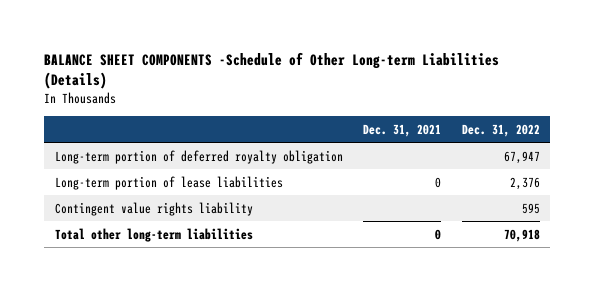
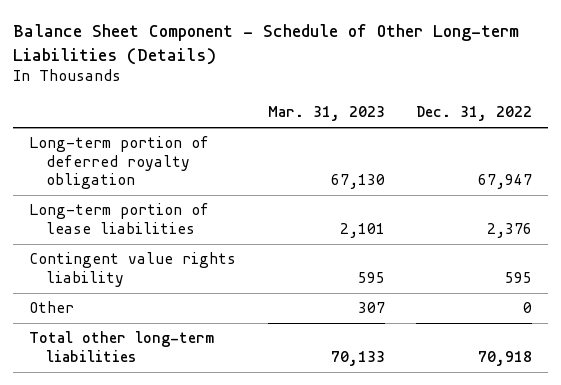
[44,51,500,90] BALANCE SHEET COMPONENTS -Schedule of Other Long-term Liabilities (Details) -> [12,23,519,65] Balance Sheet Component - Schedule of Other Long-term Liabilities (Details)
[363,123,442,137] Dec. 31, 2021 -> none
none -> [267,106,385,122] Mar. 31, 2023
none -> [28,301,74,314] Other

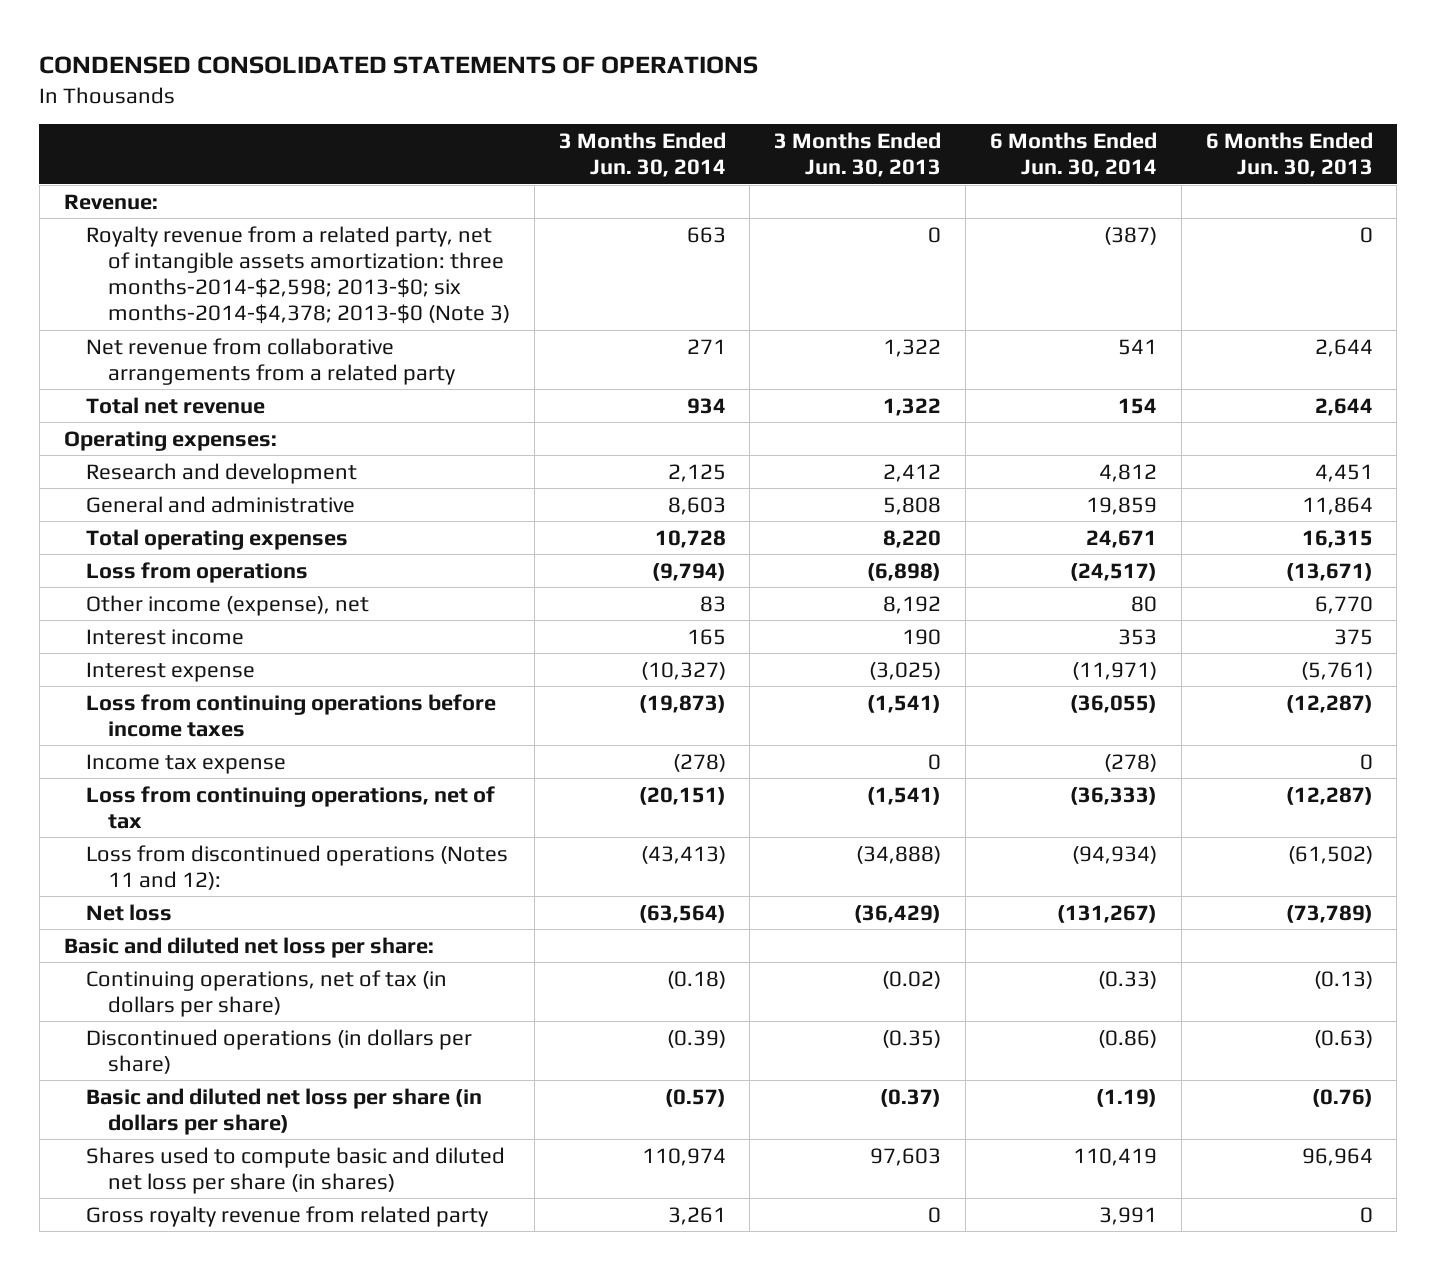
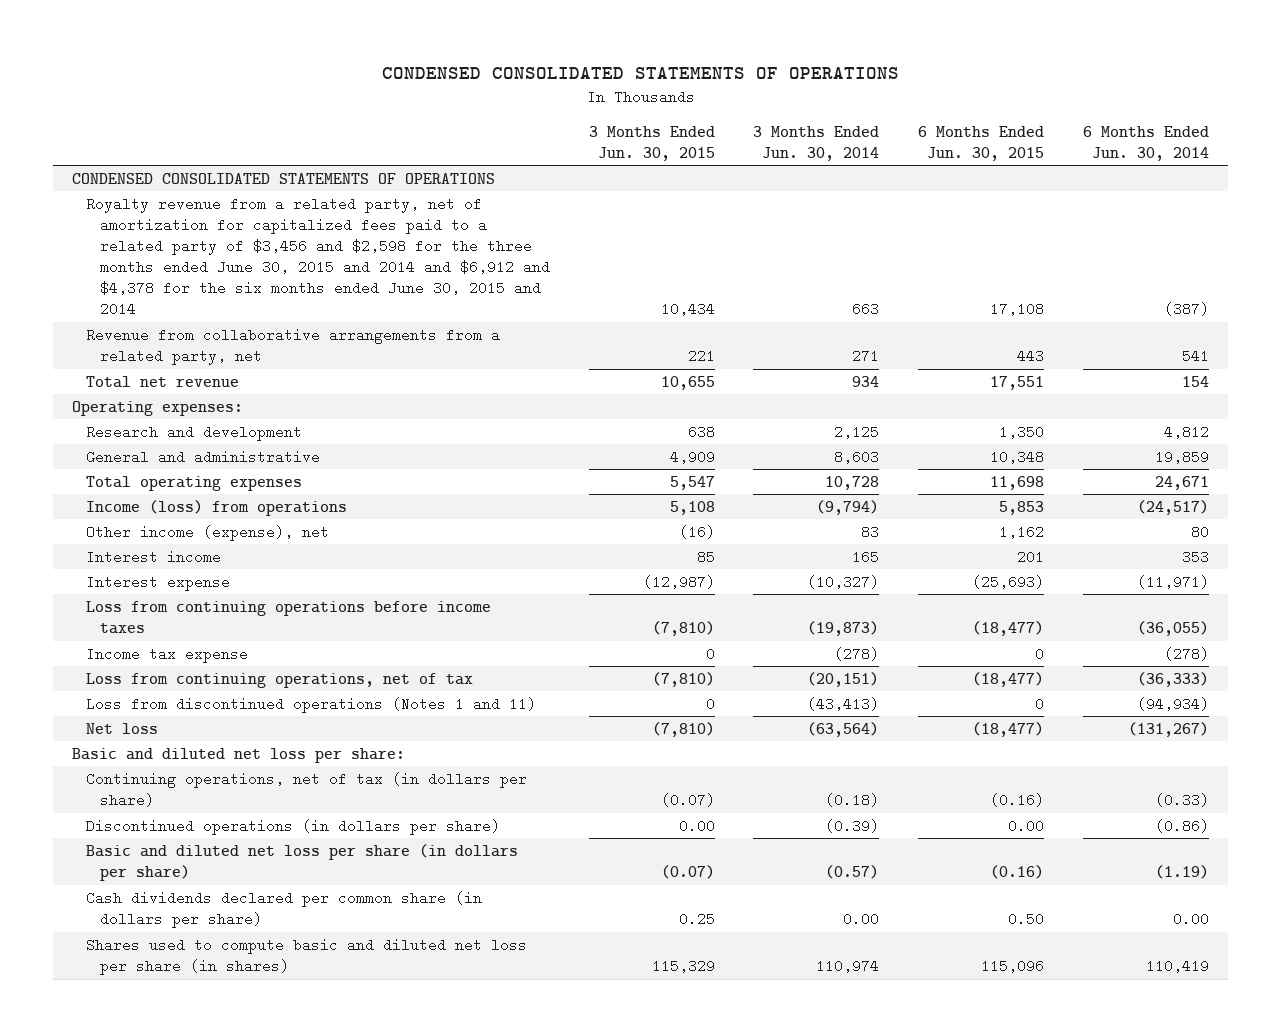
[774,132,942,178] 3 Months Ended Jun. 30, 2013 -> none
[1205,132,1373,178] 6 Months Ended Jun. 30, 2013 -> none
none -> [588,125,715,161] 3 Months Ended Jun. 30, 2015
none -> [918,125,1045,161] 6 Months Ended Jun. 30, 2015
[63,193,158,210] Revenue: -> none
none -> [72,172,496,184] CONDENSED CONSOLIDATED STATEMENTS OF OPERATIONS
[85,225,510,325] Royalty revenue from a related party, net of intangible assets amortization: three months-2014-$2,598; 2013-$0; six months-2014-$4,378; 2013-$0 (Note 3) -> [85,196,550,317] Royalty revenue from a related party, net of amortization for capitalized fees paid to a related party of $3,456 and $2,598 for the three months ended June 30, 2015 and 2014 and $6,912 and $4,378 for the six months ended June 30, 2015 and 2014
[85,337,455,385] Net revenue from collaborative arrangements from a related party -> [85,327,500,365] Revenue from collaborative arrangements from a related party, net
[85,561,308,583] Loss from operations -> [85,499,347,516] Income (loss) from operations
[85,844,508,890] Loss from discontinued operations (Notes 11 and 12): -> [85,696,536,713] Loss from discontinued operations (Notes 1 and 11)
none -> [85,890,482,928] Cash dividends declared per common share (in dollars per share)
[85,1205,488,1227] Gross royalty revenue from related party -> none

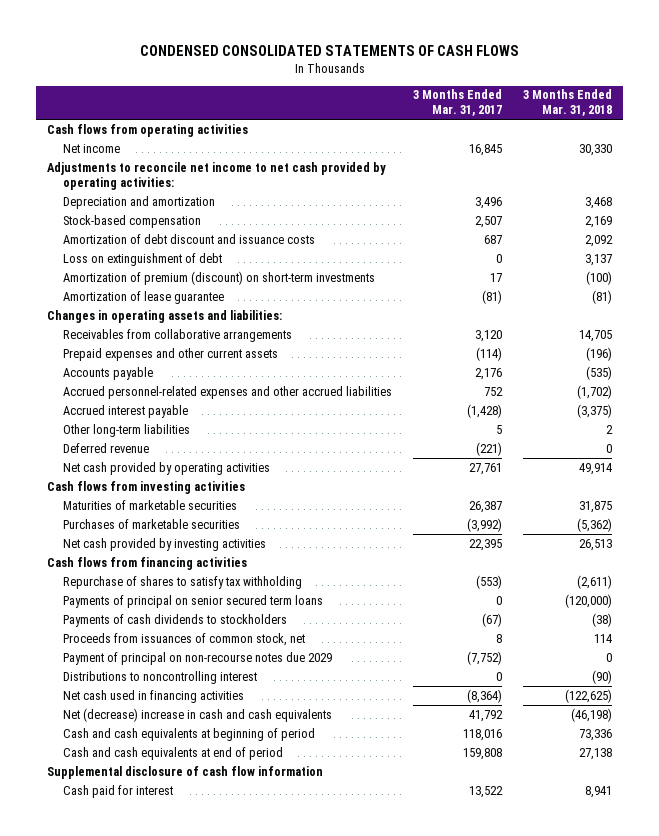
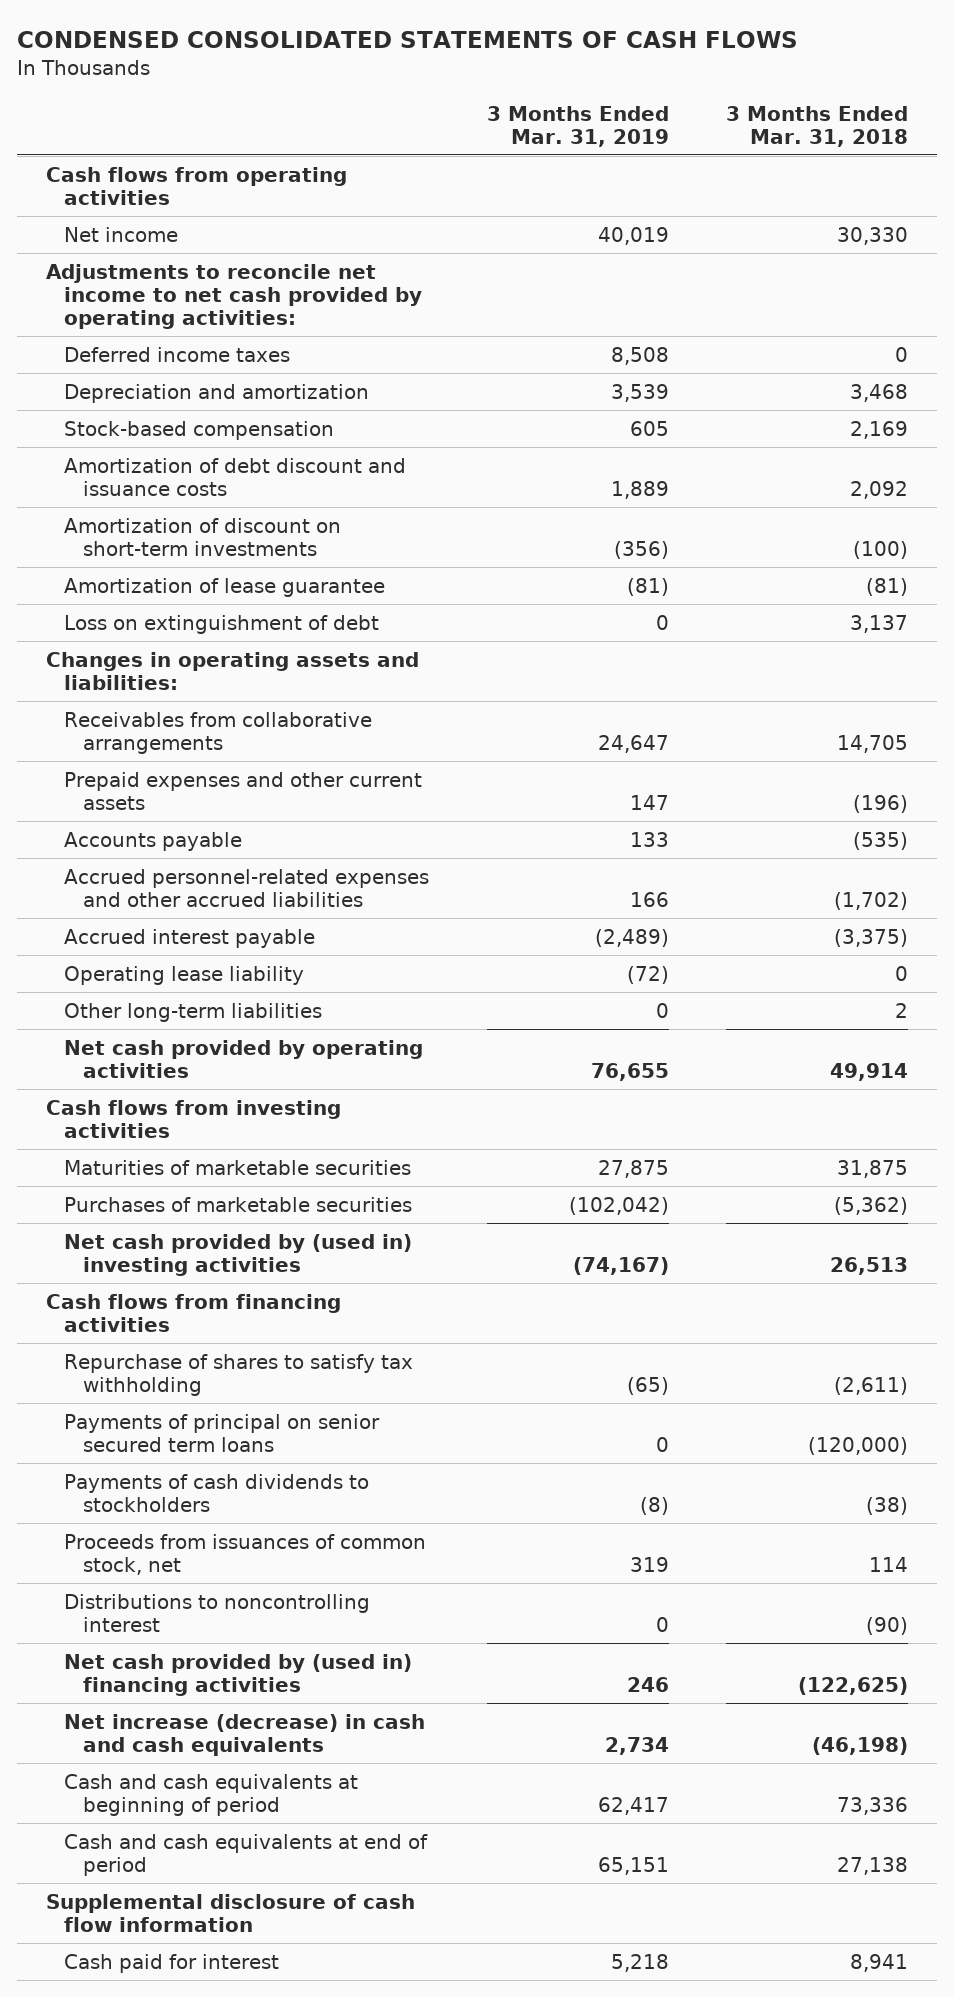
[413,89,503,117] 3 Months Ended Mar. 31, 2017 -> none
none -> [486,105,669,147] 3 Months Ended Mar. 31, 2019
none -> [64,346,291,362] Deferred income taxes
[62,270,375,285] Amortization of premium (discount) on short-term investments -> [64,517,342,556] Amortization of discount on short-term investments
[62,252,222,266] Loss on extinguishment of debt -> [64,614,380,634] Loss on extinguishment of debt
none -> [64,965,305,985] Operating lease liability
[62,442,149,453] Deferred revenue -> none
[62,537,266,551] Net cash provided by investing activities -> [64,1233,413,1276] Net cash provided by (used in) investing activities
[62,651,332,665] Payment of principal on non-recourse notes due 2029 -> none
[62,689,244,703] Net cash used in financing activities -> [64,1653,413,1696] Net cash provided by (used in) financing activities
[62,707,332,722] Net (decrease) increase in cash and cash equivalents -> [64,1713,426,1756] Net increase (decrease) in cash and cash equivalents

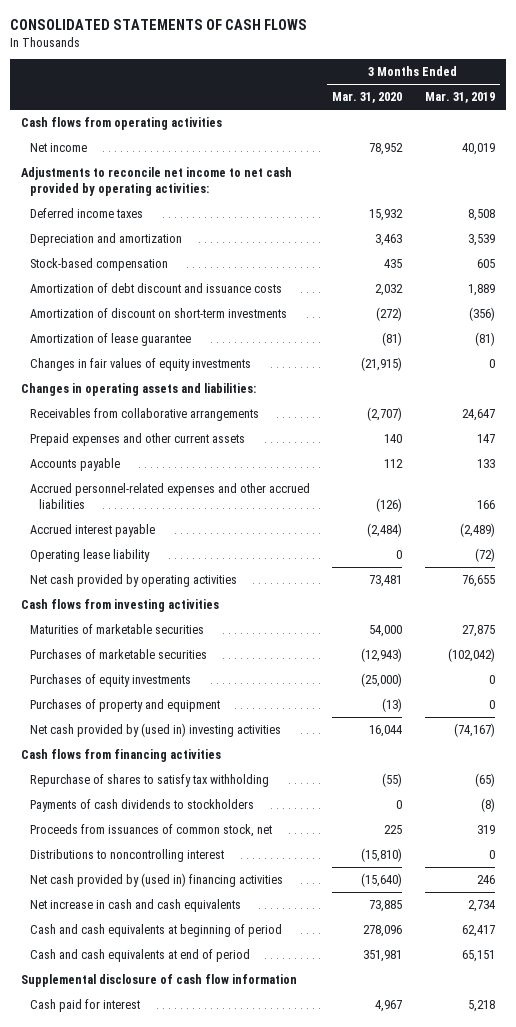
[16,30,798,48] CONDENSED CONSOLIDATED STATEMENTS OF CASH FLOWS -> [10,18,308,30] CONSOLIDATED STATEMENTS OF CASH FLOWS
[725,105,908,147] 3 Months Ended Mar. 31, 2018 -> none
none -> [332,92,403,104] Mar. 31, 2020
[64,614,380,634] Loss on extinguishment of debt -> none
none -> [30,358,252,372] Changes in fair values of equity investments
[64,1002,323,1022] Other long-term liabilities -> none
none -> [30,674,192,688] Purchases of equity investments
none -> [30,699,221,713] Purchases of property and equipment
[64,1413,381,1452] Payments of principal on senior secured term loans -> none
[64,1713,426,1756] Net increase (decrease) in cash and cash equivalents -> [30,899,242,913] Net increase in cash and cash equivalents

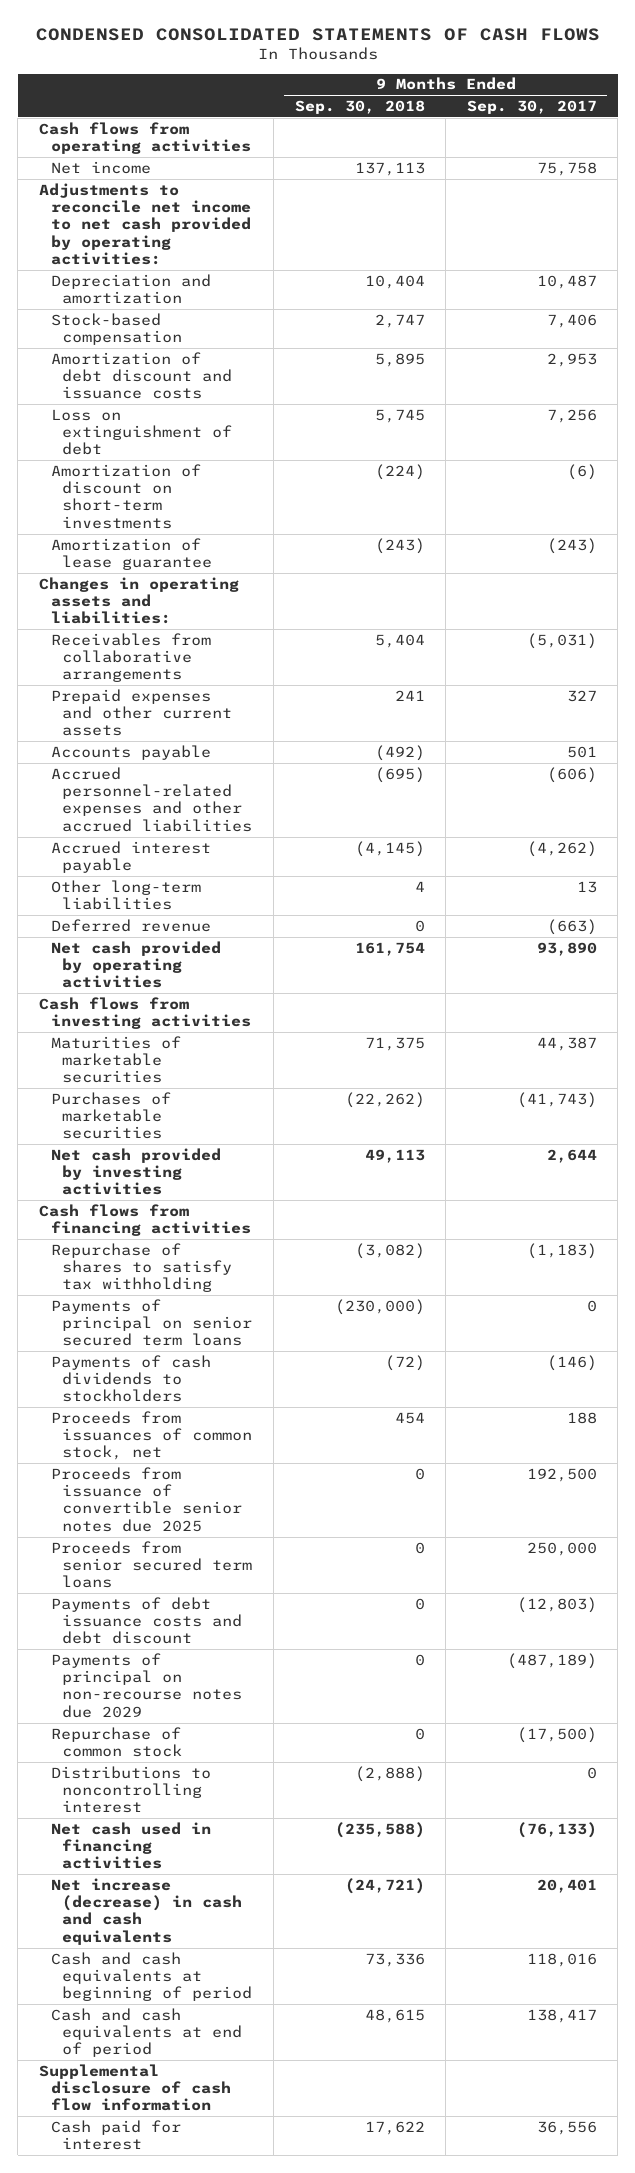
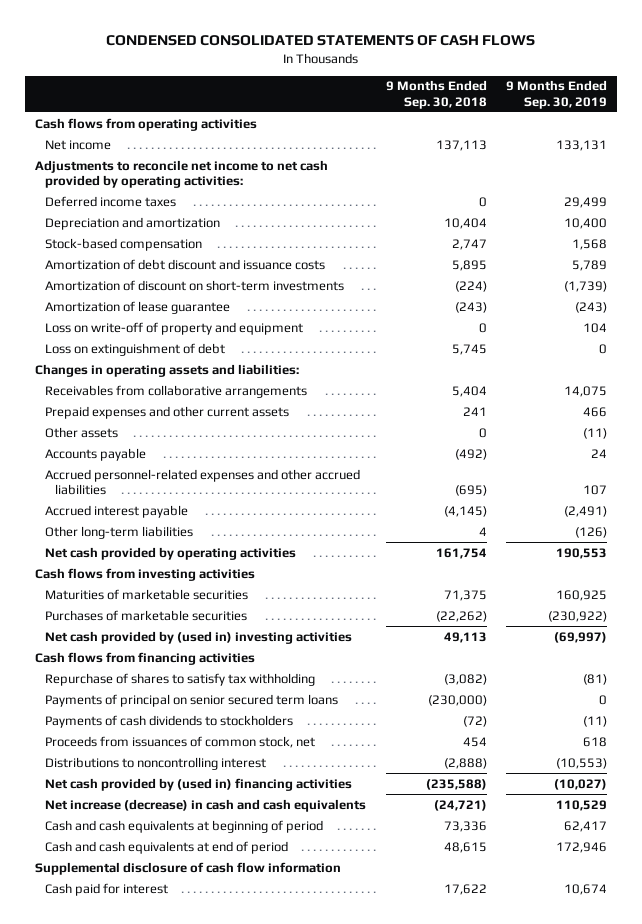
[466,99,597,114] Sep. 30, 2017 -> none
none -> [506,80,608,109] 9 Months Ended Sep. 30, 2019
none -> [45,195,177,207] Deferred income taxes
none -> [45,321,304,335] Loss on write-off of property and equipment
[50,408,233,456] Loss on extinguishment of debt -> [45,342,226,356] Loss on extinguishment of debt
none -> [45,426,119,438] Other assets
[50,918,211,932] Deferred revenue -> none
[50,1147,221,1196] Net cash provided by investing activities -> [45,630,353,644] Net cash provided by (used in) investing activities
[50,1466,243,1532] Proceeds from issuance of convertible senior notes due 2025 -> none
[50,1540,253,1589] Proceeds from senior secured term loans -> none
[50,1596,243,1645] Payments of debt issuance costs and debt discount -> none
[50,1652,243,1718] Payments of principal on non-recourse notes due 2029 -> none
[50,1726,183,1758] Repurchase of common stock -> none
[50,1821,211,1870] Net cash used in financing activities -> [45,777,353,791] Net cash provided by (used in) financing activities

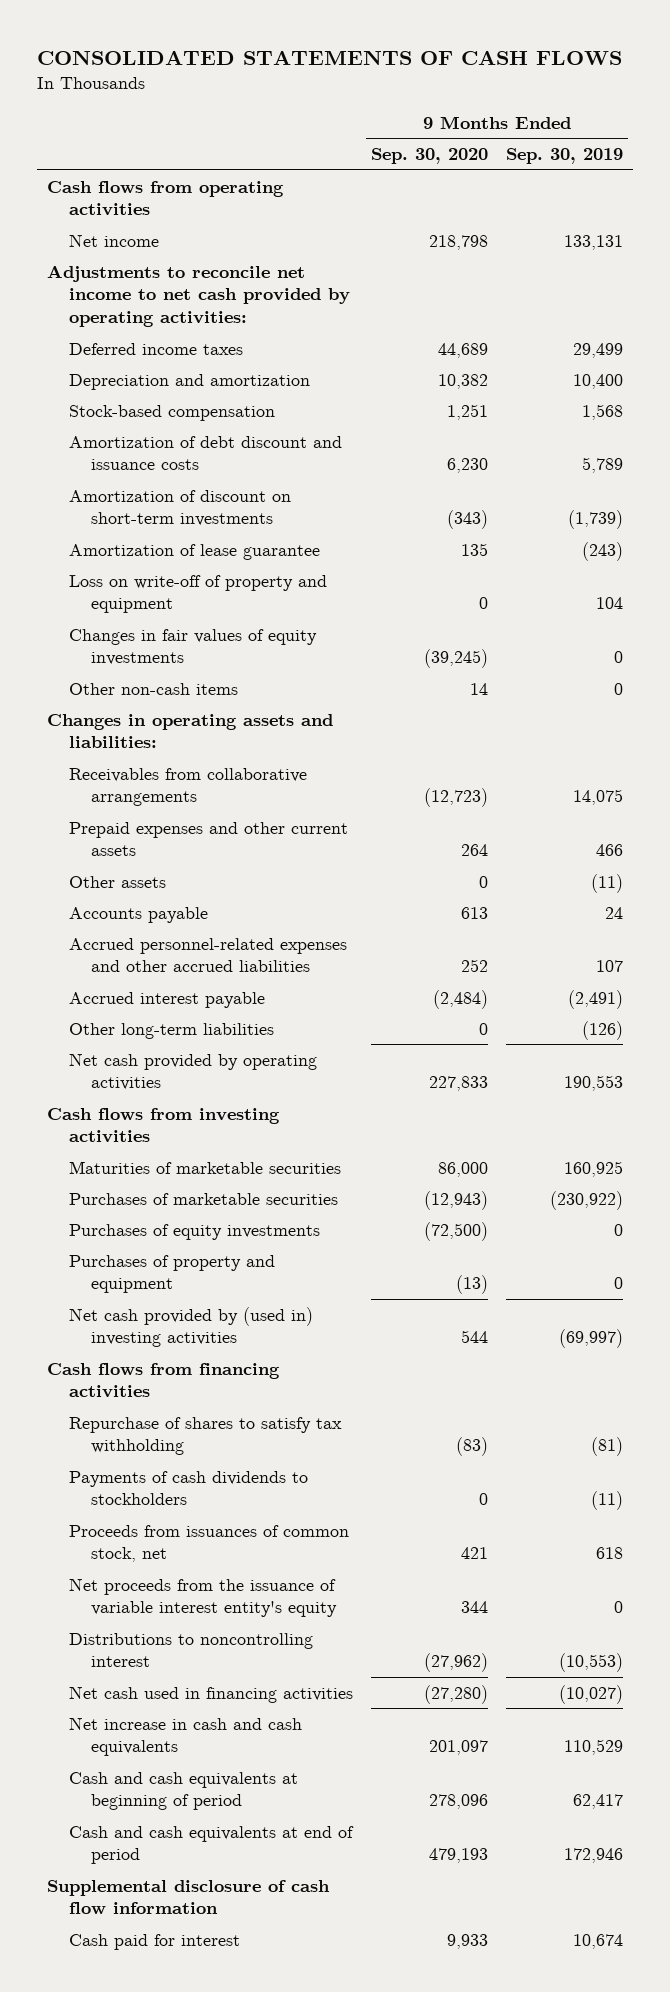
[105,35,535,47] CONDENSED CONSOLIDATED STATEMENTS OF CASH FLOWS -> [37,50,623,66] CONSOLIDATED STATEMENTS OF CASH FLOWS
[385,80,487,109] 9 Months Ended Sep. 30, 2018 -> none
none -> [371,148,489,165] Sep. 30, 2020
[45,342,226,356] Loss on extinguishment of debt -> none
none -> [68,628,317,666] Changes in fair values of equity investments
none -> [68,682,238,695] Other non-cash items
none -> [68,1223,320,1240] Purchases of equity investments
none -> [68,1254,275,1294] Purchases of property and equipment
[45,693,339,707] Payments of principal on senior secured term loans -> none
none -> [68,1577,337,1618] Net proceeds from the issuance of variable interest entity's equity
[45,777,353,791] Net cash provided by (used in) financing activities -> [68,1685,353,1703] Net cash used in financing activities
[45,798,367,812] Net increase (decrease) in cash and cash equivalents -> [68,1716,302,1757] Net increase in cash and cash equivalents

